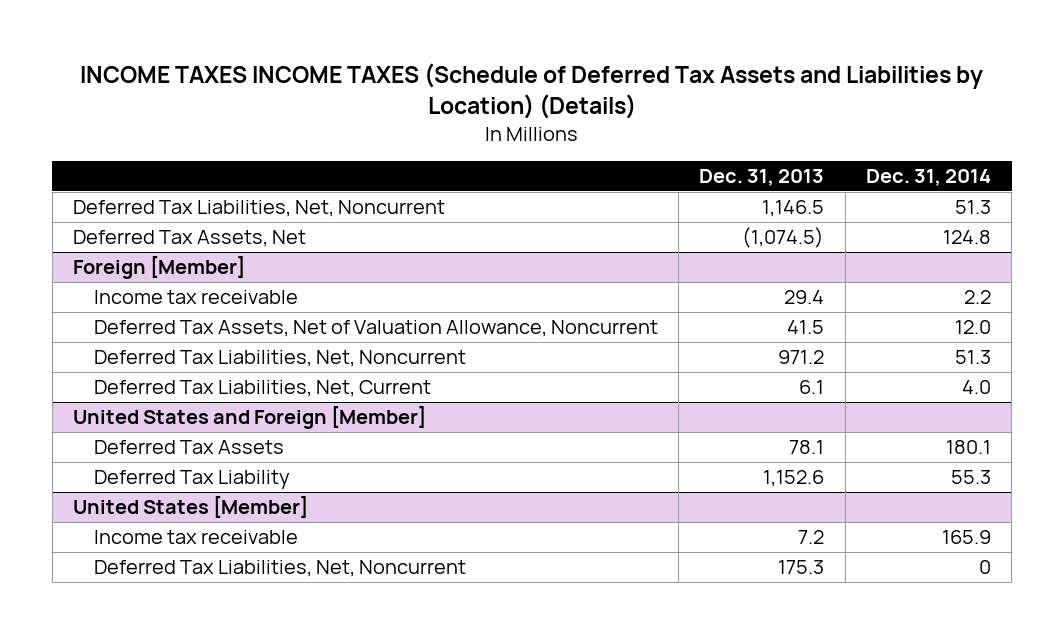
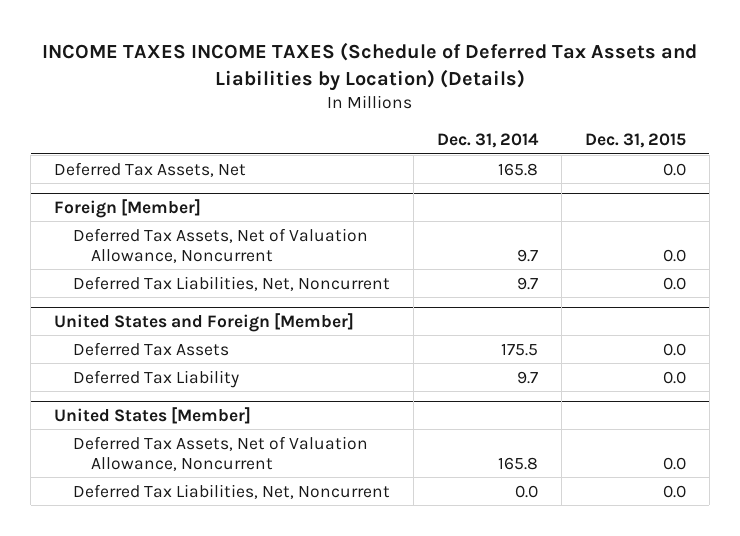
[699,168,825,186] Dec. 31, 2013 -> none
none -> [584,133,686,149] Dec. 31, 2015
[73,200,446,218] Deferred Tax Liabilities, Net, Noncurrent -> none
[943,230,992,245] 124.8 -> [497,162,538,176] 165.8
[93,290,298,305] Income tax receivable -> none
[93,380,431,398] Deferred Tax Liabilities, Net, Current -> none
[955,320,992,335] 12.0 -> [516,248,538,262] 9.7
[955,350,992,365] 51.3 -> [516,276,538,290] 9.7
[946,440,992,455] 180.1 -> [500,342,538,356] 175.5
[951,470,992,485] 55.3 -> [516,370,538,384] 9.7
[93,530,298,545] Income tax receivable -> none
none -> [72,435,368,471] Deferred Tax Assets, Net of Valuation Allowance, Noncurrent
[979,560,992,575] 0 -> [514,484,538,498] 0.0

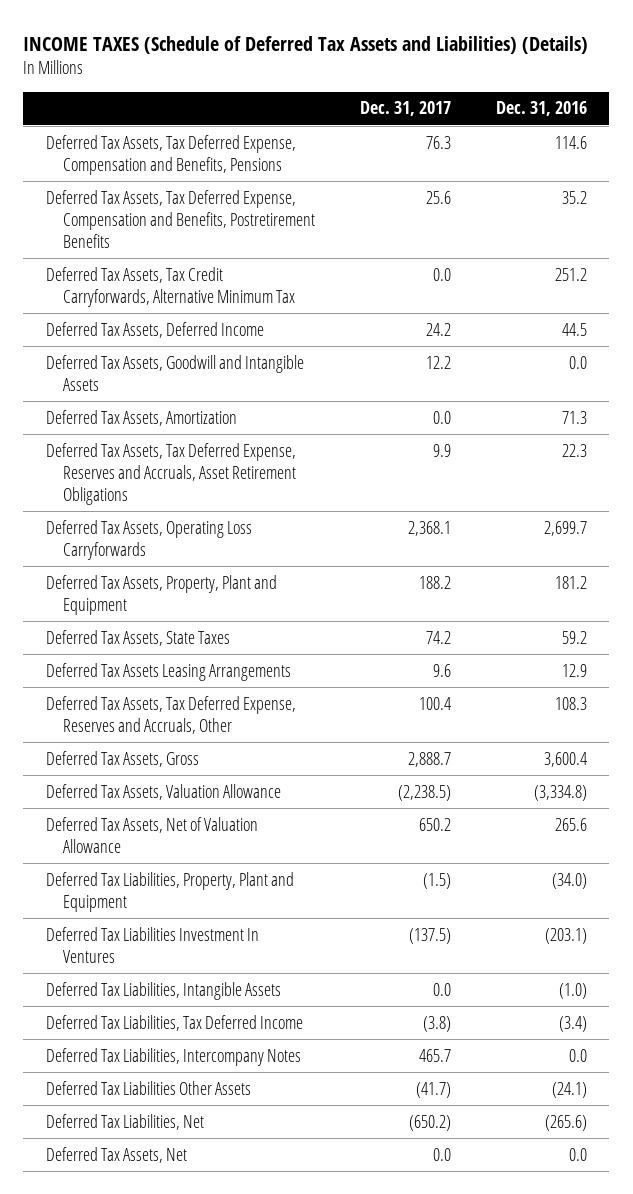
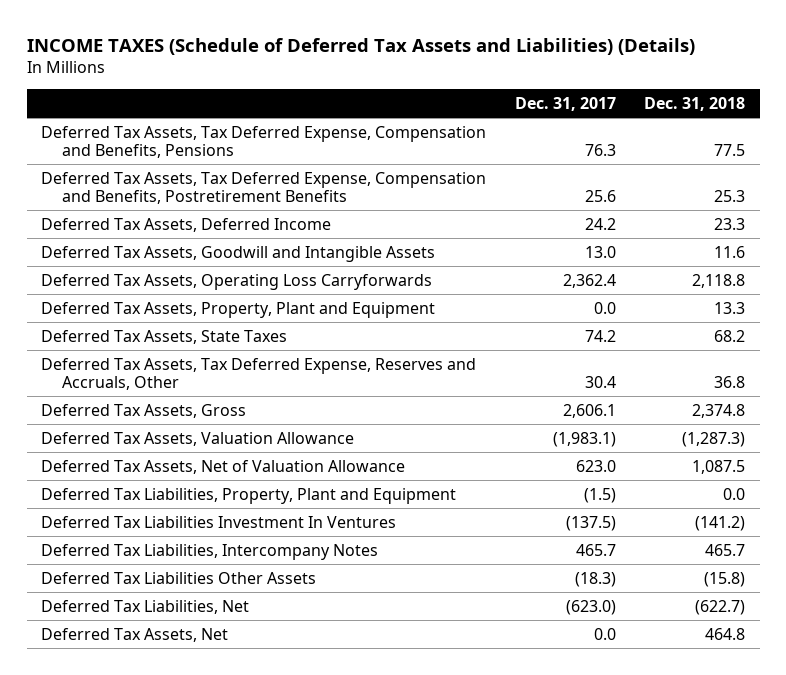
[495,101,587,117] Dec. 31, 2016 -> none
none -> [644,96,746,111] Dec. 31, 2018
[45,266,296,307] Deferred Tax Assets, Tax Credit Carryforwards, Alternative Minimum Tax -> none
[45,409,237,426] Deferred Tax Assets, Amortization -> none
[45,442,297,505] Deferred Tax Assets, Tax Deferred Expense, Reserves and Accruals, Asset Retirement Obligations -> none
[426,355,452,369] 12.2 -> [584,245,616,258] 13.0
[408,520,452,536] 2,368.1 -> [562,273,616,288] 2,362.4
[419,575,452,589] 188.2 -> [593,301,616,314] 0.0
[45,662,291,681] Deferred Tax Assets Leasing Arrangements -> none
[419,696,452,710] 100.4 -> [584,376,616,389] 30.4
[408,751,452,767] 2,888.7 -> [562,403,616,418] 2,606.1
[398,784,452,801] (2,238.5) -> [552,431,616,447] (1,983.1)
[419,817,452,831] 650.2 -> [575,459,616,472] 623.0
[45,981,281,1000] Deferred Tax Liabilities, Intangible Assets -> none
[45,1014,303,1031] Deferred Tax Liabilities, Tax Deferred Income -> none
[416,1081,452,1098] (41.7) -> [574,571,616,587] (18.3)
[409,1114,452,1131] (650.2) -> [565,599,616,615] (623.0)

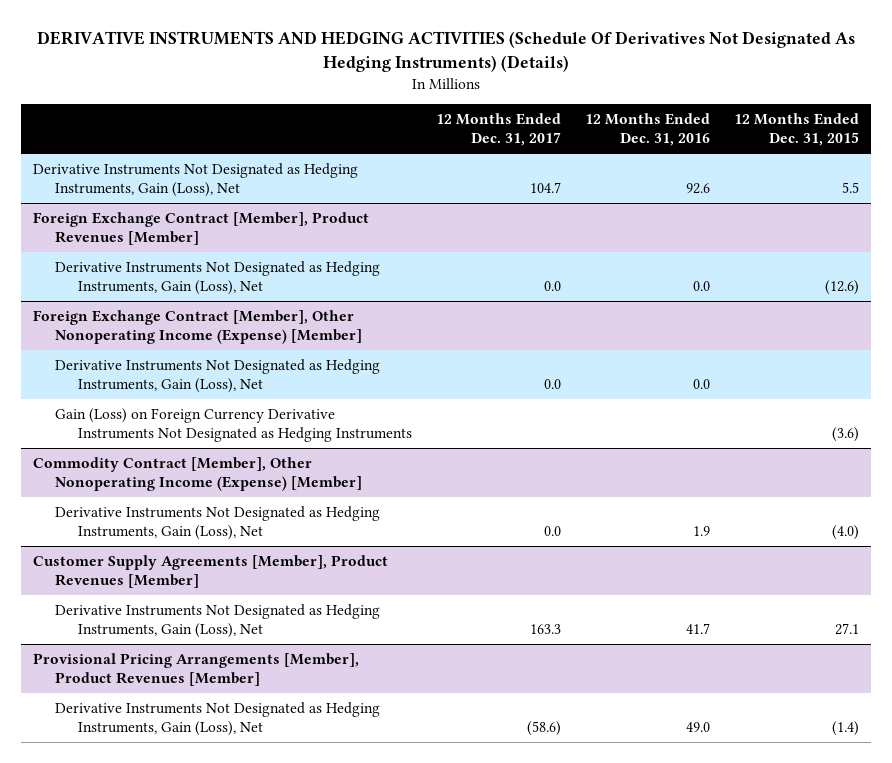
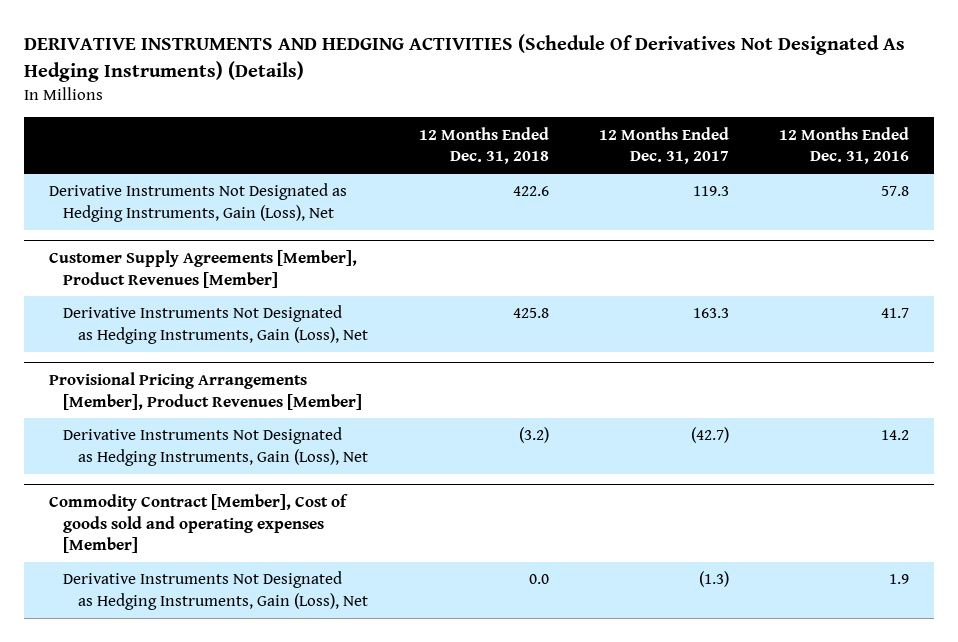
[734,113,860,146] 12 Months Ended Dec. 31, 2015 -> none
none -> [418,126,549,165] 12 Months Ended Dec. 31, 2018
[32,212,369,245] Foreign Exchange Contract [Member], Product Revenues [Member] -> none
[55,261,381,295] Derivative Instruments Not Designated as Hedging Instruments, Gain (Loss), Net -> none
[32,310,363,344] Foreign Exchange Contract [Member], Other Nonoperating Income (Expense) [Member] -> none
[55,359,381,393] Derivative Instruments Not Designated as Hedging Instruments, Gain (Loss), Net -> none
[55,408,412,442] Gain (Loss) on Foreign Currency Derivative Instruments Not Designated as Hedging Instruments -> none
[32,457,363,491] Commodity Contract [Member], Other Nonoperating Income (Expense) [Member] -> none
[55,506,381,540] Derivative Instruments Not Designated as Hedging Instruments, Gain (Loss), Net -> none
[529,181,561,193] 104.7 -> [692,186,729,197] 119.3
[686,182,711,194] 92.6 -> [880,186,909,197] 57.8
[526,720,561,736] (58.6) -> [690,427,729,444] (42.7)
[686,721,711,732] 49.0 -> [880,430,909,441] 14.2
none -> [48,494,348,553] Commodity Contract [Member], Cost of goods sold and operating expenses [Member]
none -> [63,571,369,610] Derivative Instruments Not Designated as Hedging Instruments, Gain (Loss), Net

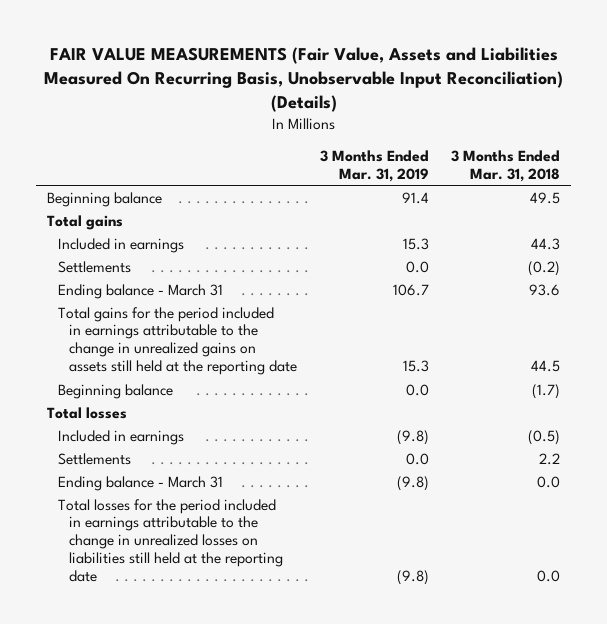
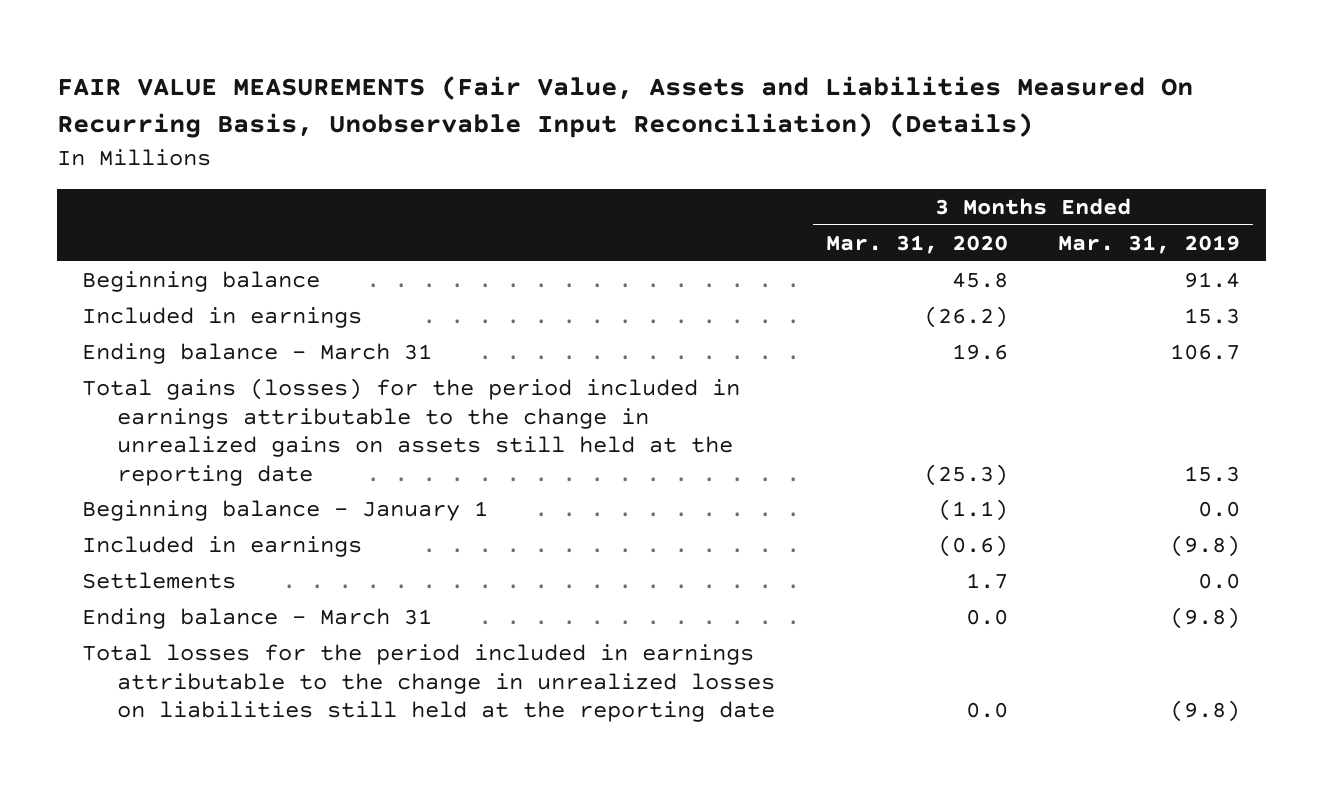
[450,149,560,182] 3 Months Ended Mar. 31, 2018 -> none
none -> [825,234,1008,254] Mar. 31, 2020
[47,214,124,230] Total gains -> none
[58,260,132,273] Settlements -> none
[47,406,128,419] Total losses -> none
[58,306,298,376] Total gains for the period included in earnings attributable to the change in unrealized gains on assets still held at the reporting date -> [82,378,741,486] Total gains (losses) for the period included in earnings attributable to the change in unrealized gains on assets still held at the reporting date
[58,383,174,399] Beginning balance -> [82,500,489,522] Beginning balance - January 1

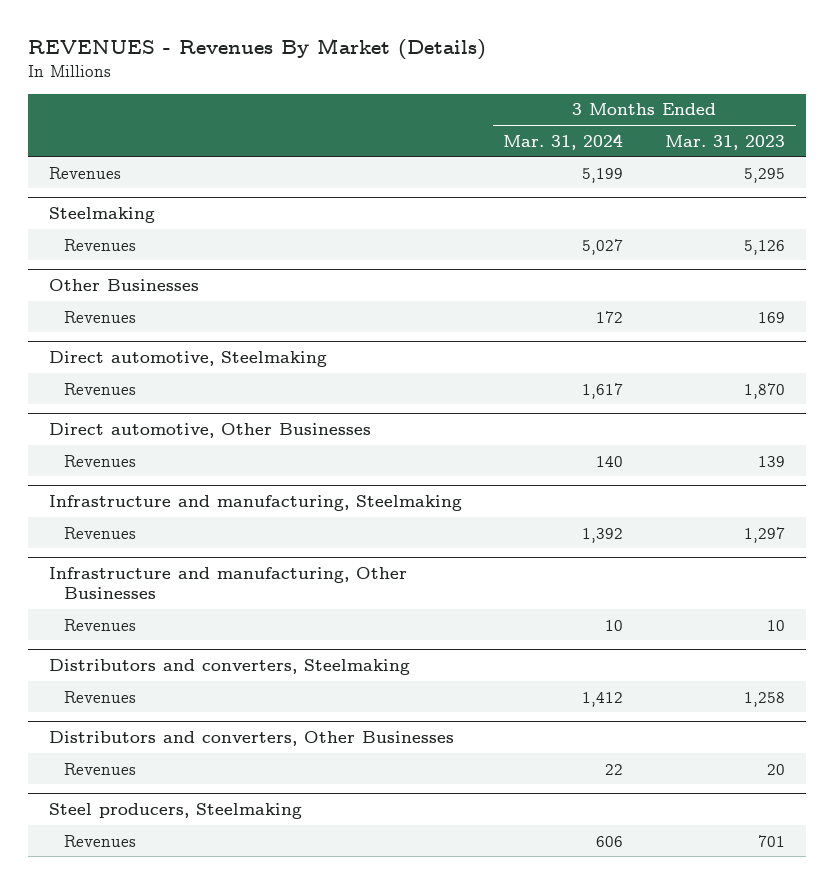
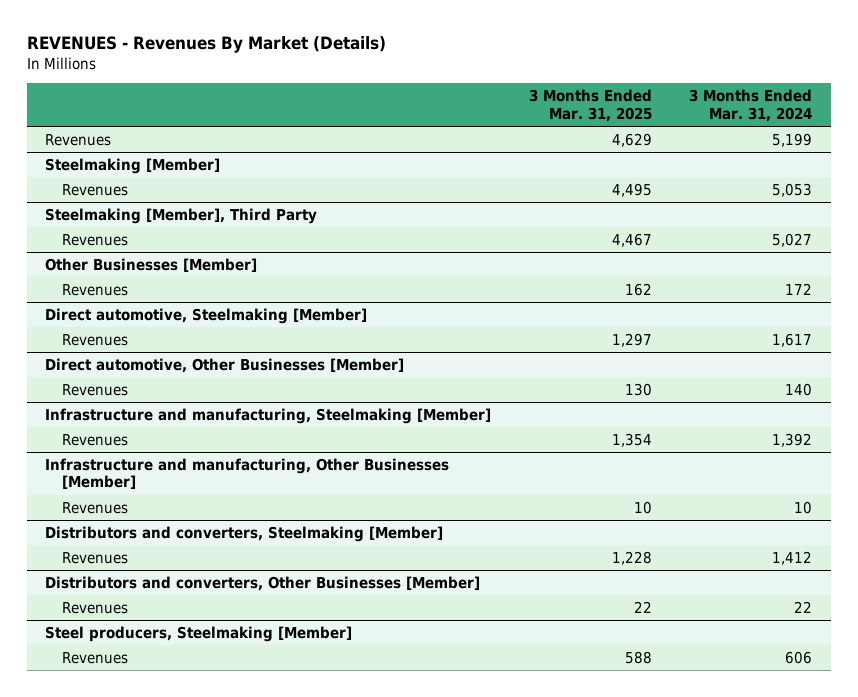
[665,134,786,150] Mar. 31, 2023 -> none
none -> [528,89,652,122] 3 Months Ended Mar. 31, 2025
[48,207,155,224] Steelmaking -> [45,157,221,174] Steelmaking [Member]
none -> [61,183,128,196] Revenues
none -> [45,207,318,224] Steelmaking [Member], Third Party
[48,279,199,292] Other Businesses -> [45,257,258,272] Other Businesses [Member]
[48,351,327,368] Direct automotive, Steelmaking -> [45,307,368,324] Direct automotive, Steelmaking [Member]
[48,423,371,439] Direct automotive, Other Businesses -> [45,357,405,373] Direct automotive, Other Businesses [Member]
[48,495,462,512] Infrastructure and manufacturing, Steelmaking -> [45,407,492,424] Infrastructure and manufacturing, Steelmaking [Member]
[48,567,407,600] Infrastructure and manufacturing, Other Businesses -> [45,457,450,490] Infrastructure and manufacturing, Other Businesses [Member]
[48,659,410,676] Distributors and converters, Steelmaking -> [45,525,444,542] Distributors and converters, Steelmaking [Member]
[48,731,454,747] Distributors and converters, Other Businesses -> [45,575,481,591] Distributors and converters, Other Businesses [Member]
[48,803,302,820] Steel producers, Steelmaking -> [45,625,353,642] Steel producers, Steelmaking [Member]

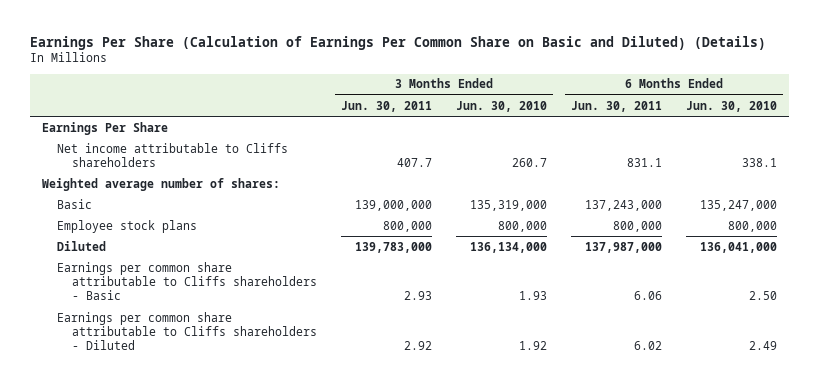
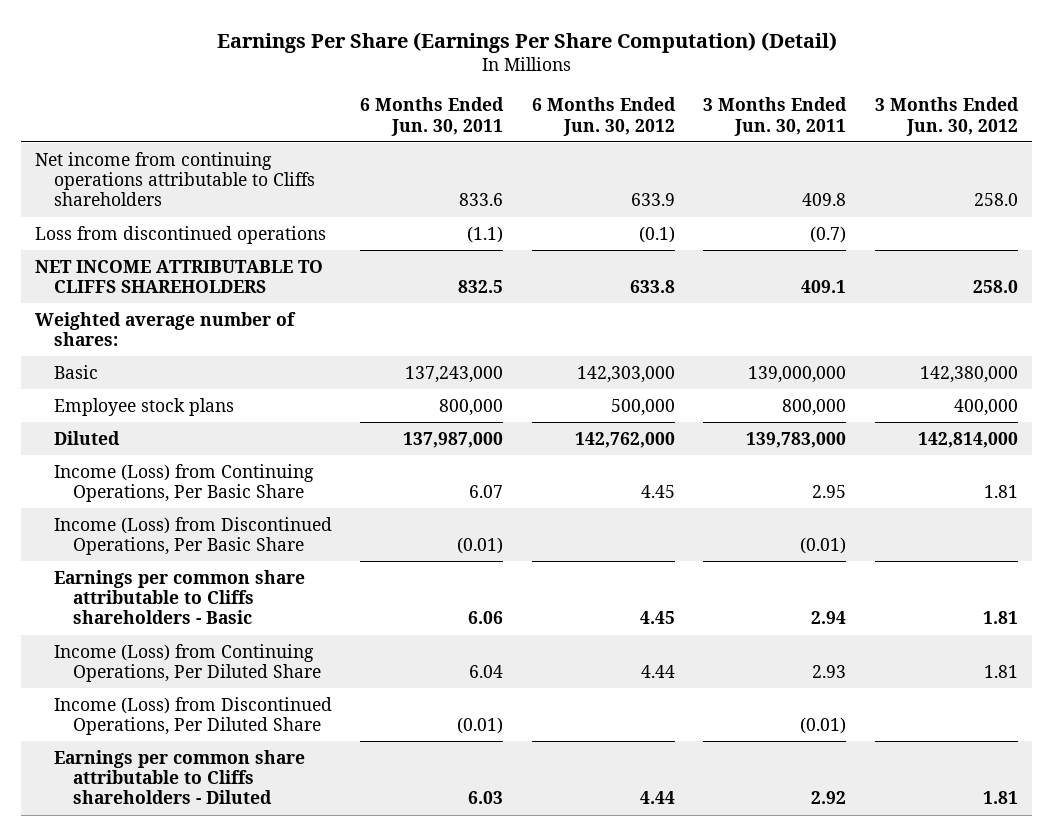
[29,36,766,51] Earnings Per Share (Calculation of Earnings Per Common Share on Basic and Diluted) (Details) -> [216,31,837,53] Earnings Per Share (Earnings Per Share Computation) (Detail)
[455,100,547,112] Jun. 30, 2010 -> none
[685,100,777,112] Jun. 30, 2010 -> none
none -> [531,97,676,136] 6 Months Ended Jun. 30, 2012
none -> [874,97,1019,136] 3 Months Ended Jun. 30, 2012
[41,121,168,135] Earnings Per Share -> none
[56,142,288,167] Net income attributable to Cliffs shareholders -> [35,151,315,207] Net income from continuing operations attributable to Cliffs shareholders
[397,157,433,167] 407.7 -> [802,193,847,207] 409.8
[626,157,662,167] 831.1 -> [459,193,504,207] 833.6
none -> [35,225,327,244] Loss from discontinued operations
none -> [35,259,324,294] NET INCOME ATTRIBUTABLE TO CLIFFS SHAREHOLDERS
none -> [53,463,314,503] Income (Loss) from Continuing Operations, Per Basic Share
none -> [53,516,332,556] Income (Loss) from Discontinued Operations, Per Basic Share
[404,291,433,301] 2.93 -> [811,611,847,625] 2.94
none -> [53,643,321,683] Income (Loss) from Continuing Operations, Per Diluted Share
none -> [53,696,332,736] Income (Loss) from Discontinued Operations, Per Diluted Share
[633,341,662,351] 6.02 -> [468,791,504,805] 6.03

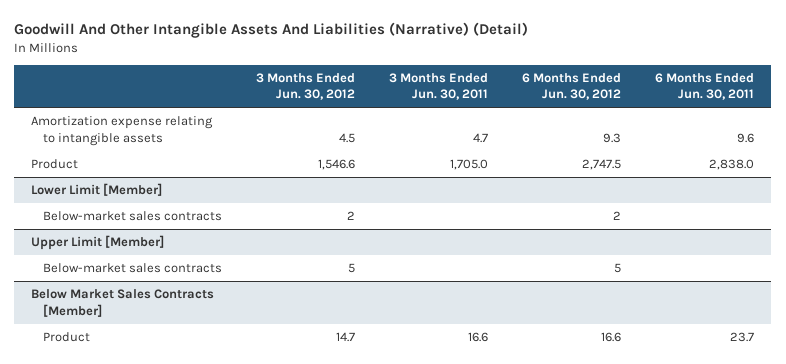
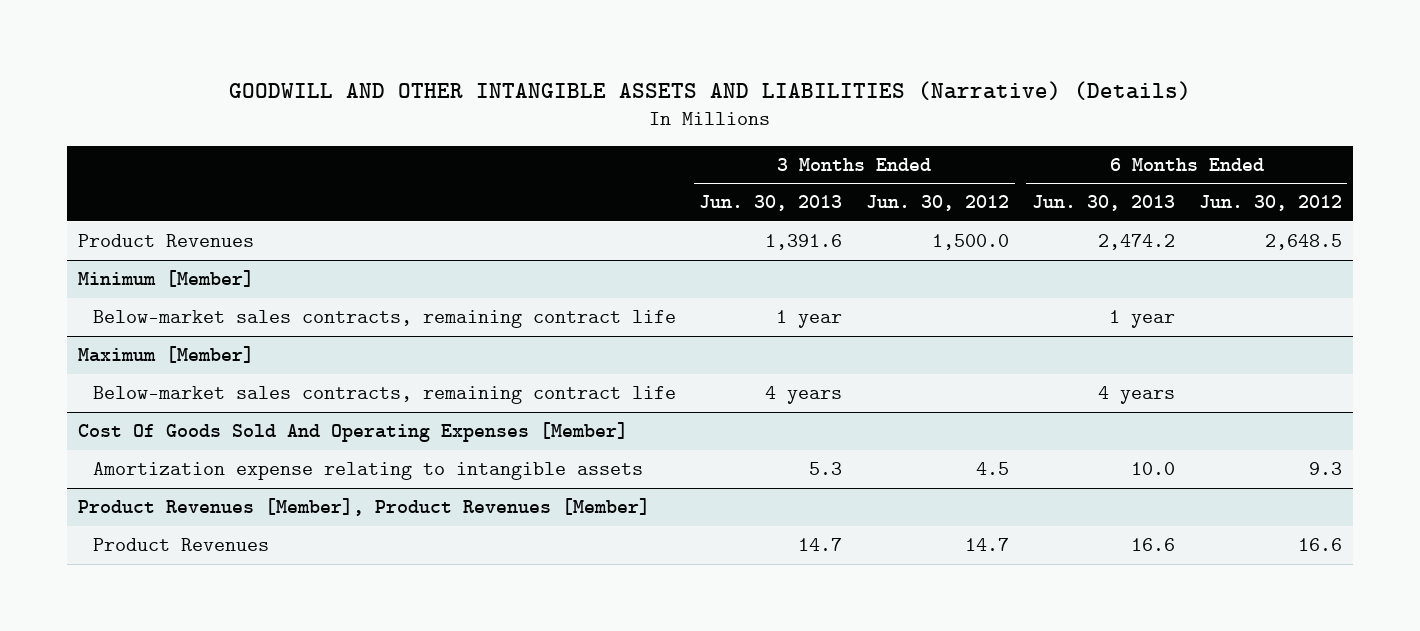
[14,22,529,39] Goodwill And Other Intangible Assets And Liabilities (Narrative) (Detail) -> [228,81,1191,101] GOODWILL AND OTHER INTANGIBLE ASSETS AND LIABILITIES (Narrative) (Details)
[388,72,488,101] 3 Months Ended Jun. 30, 2011 -> none
[655,72,755,101] 6 Months Ended Jun. 30, 2011 -> none
none -> [699,195,843,212] Jun. 30, 2013
none -> [1032,195,1176,212] Jun. 30, 2013
none -> [78,233,255,247] Product Revenues
none -> [78,269,255,287] Minimum [Member]
none -> [93,309,677,328] Below-market sales contracts, remaining contract life
none -> [78,345,255,363] Maximum [Member]
none -> [93,385,677,404] Below-market sales contracts, remaining contract life
none -> [78,421,629,442] Cost Of Goods Sold And Operating Expenses [Member]
[31,183,163,197] Lower Limit [Member] -> none
[42,211,222,222] Below-market sales contracts -> none
[31,235,165,251] Upper Limit [Member] -> none
[42,263,222,274] Below-market sales contracts -> none
[31,289,215,317] Below Market Sales Contracts [Member] -> none
[42,332,90,343] Product -> none
none -> [78,497,651,516] Product Revenues [Member], Product Revenues [Member]
[31,159,79,170] Product -> [93,537,270,551] Product Revenues
[317,159,355,171] 1,546.6 -> [964,537,1009,551] 14.7
[582,159,622,171] 2,747.5 -> [1297,537,1342,551] 16.6

